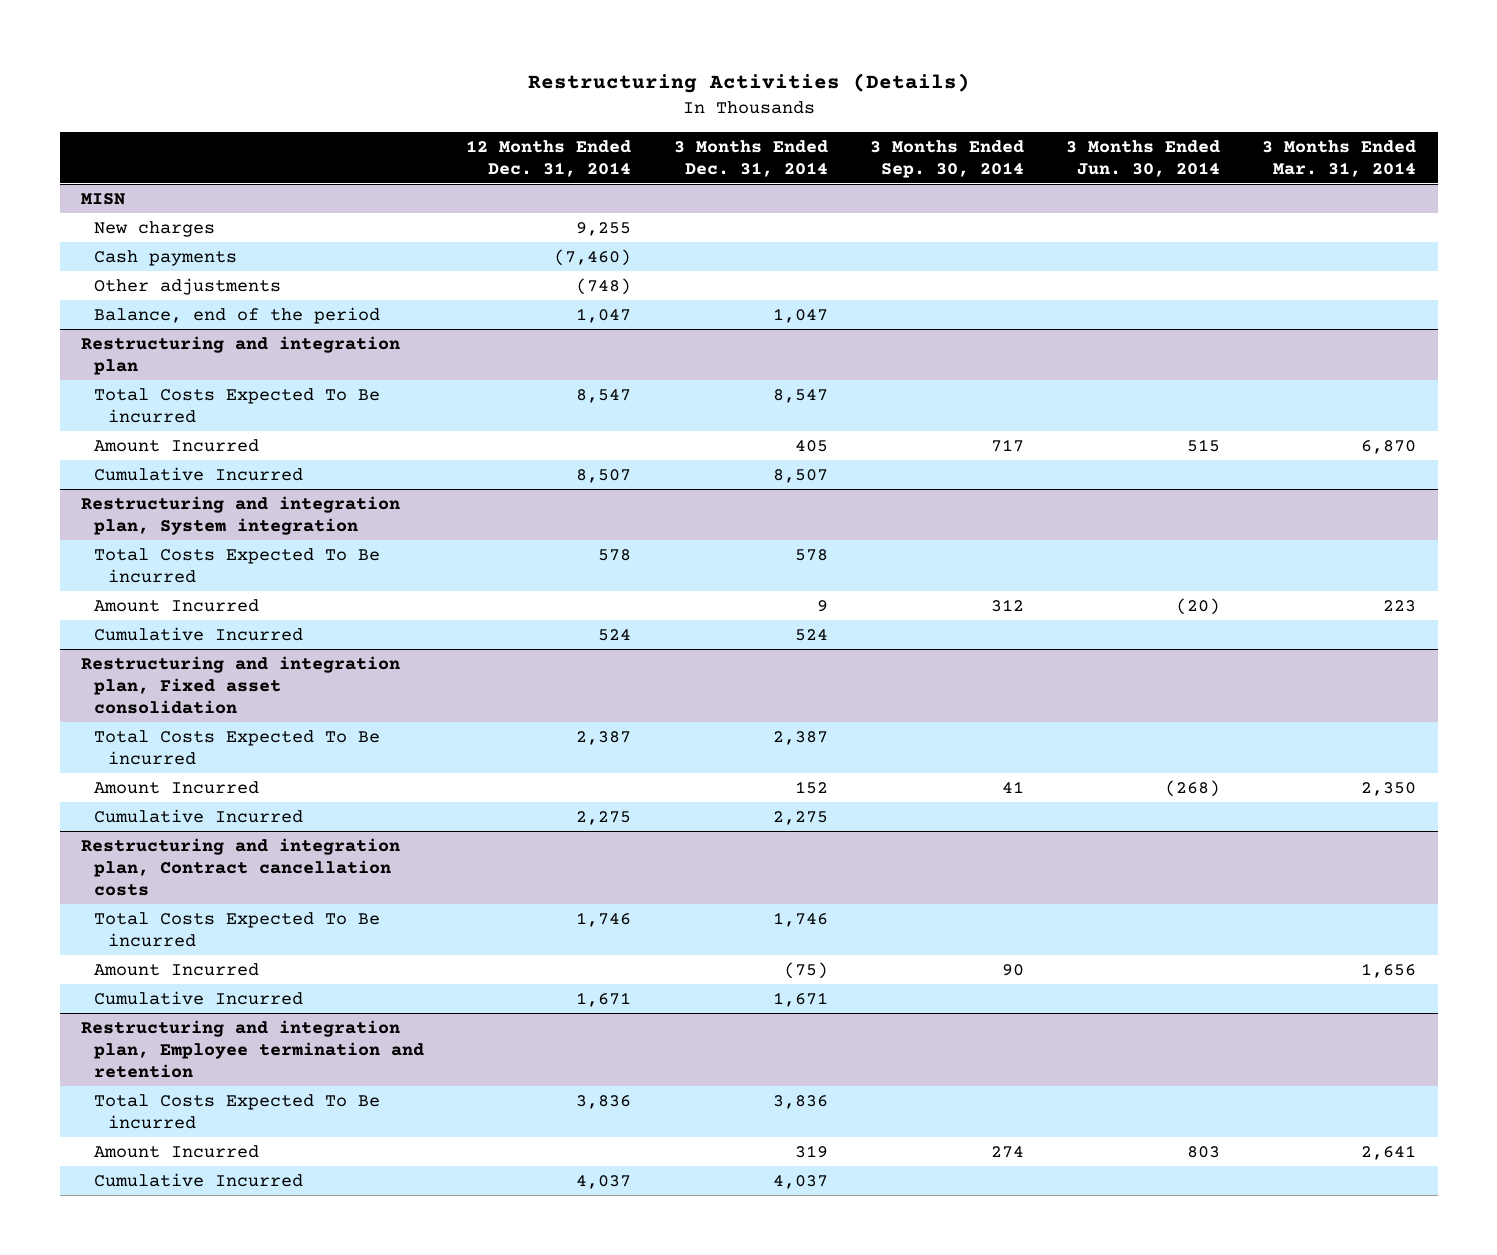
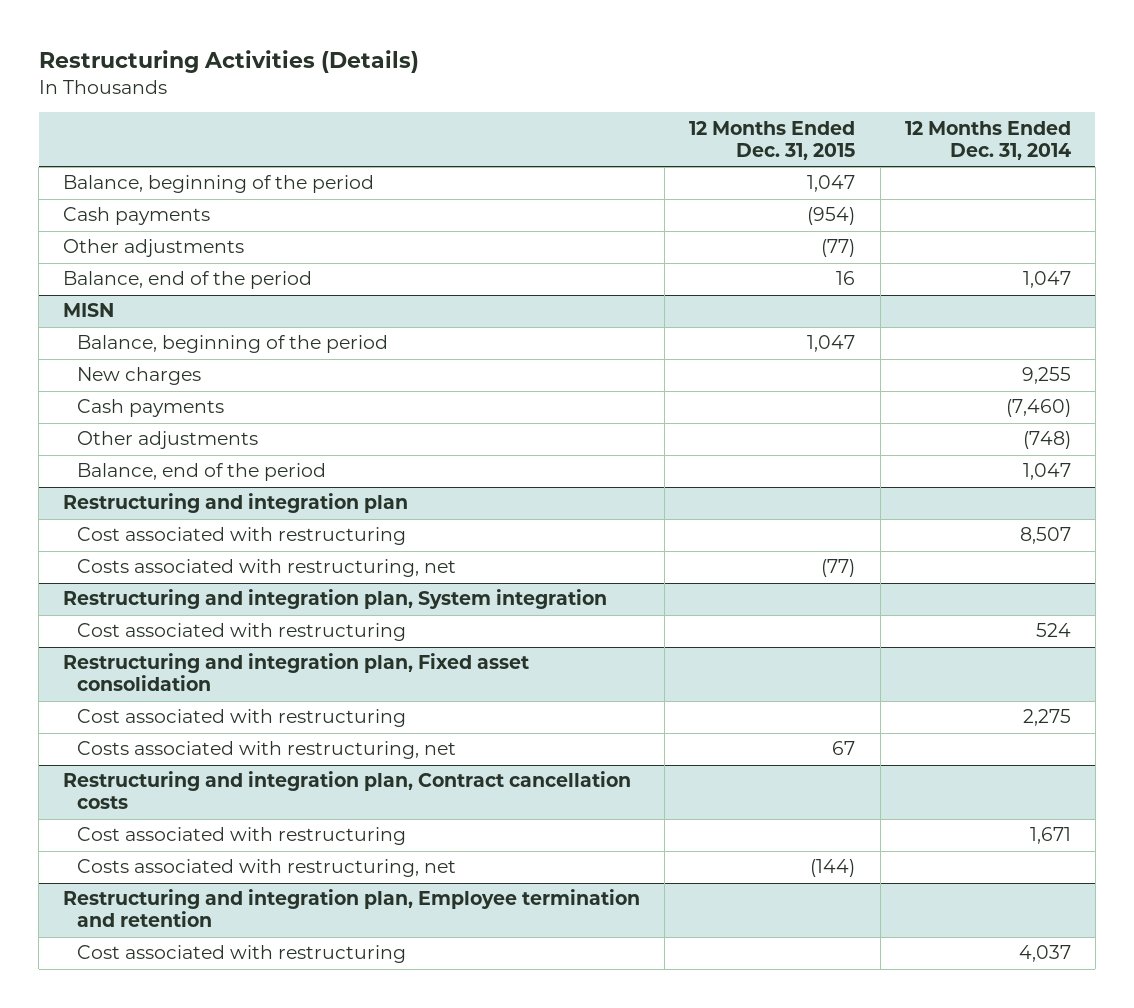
[673,139,828,177] 3 Months Ended Dec. 31, 2014 -> none
[869,139,1024,178] 3 Months Ended Sep. 30, 2014 -> none
[1066,139,1221,177] 3 Months Ended Jun. 30, 2014 -> none
[1262,139,1417,177] 3 Months Ended Mar. 31, 2014 -> none
none -> [689,120,856,160] 12 Months Ended Dec. 31, 2015
none -> [63,175,375,194] Balance, beginning of the period
none -> [63,207,211,226] Cash payments
none -> [63,239,245,258] Other adjustments
none -> [63,271,313,290] Balance, end of the period
none -> [76,335,388,354] Balance, beginning of the period
[94,387,381,424] Total Costs Expected To Be incurred -> none
[94,438,260,452] Amount Incurred -> none
[94,466,304,481] Cumulative Incurred -> [76,527,406,546] Cost associated with restructuring
none -> [76,559,456,578] Costs associated with restructuring, net
[94,547,381,584] Total Costs Expected To Be incurred -> none
[94,598,260,612] Amount Incurred -> none
[94,626,304,641] Cumulative Incurred -> [76,623,406,642] Cost associated with restructuring
[94,729,381,766] Total Costs Expected To Be incurred -> none
[94,780,260,794] Amount Incurred -> none
[94,808,304,823] Cumulative Incurred -> [76,709,406,728] Cost associated with restructuring
none -> [76,741,456,760] Costs associated with restructuring, net
[94,911,381,948] Total Costs Expected To Be incurred -> none
[94,962,260,976] Amount Incurred -> none
[94,990,304,1005] Cumulative Incurred -> [76,827,406,846] Cost associated with restructuring
none -> [76,859,456,878] Costs associated with restructuring, net
[94,1093,381,1130] Total Costs Expected To Be incurred -> none
[94,1144,260,1158] Amount Incurred -> none
[94,1172,304,1187] Cumulative Incurred -> [76,945,406,964] Cost associated with restructuring

